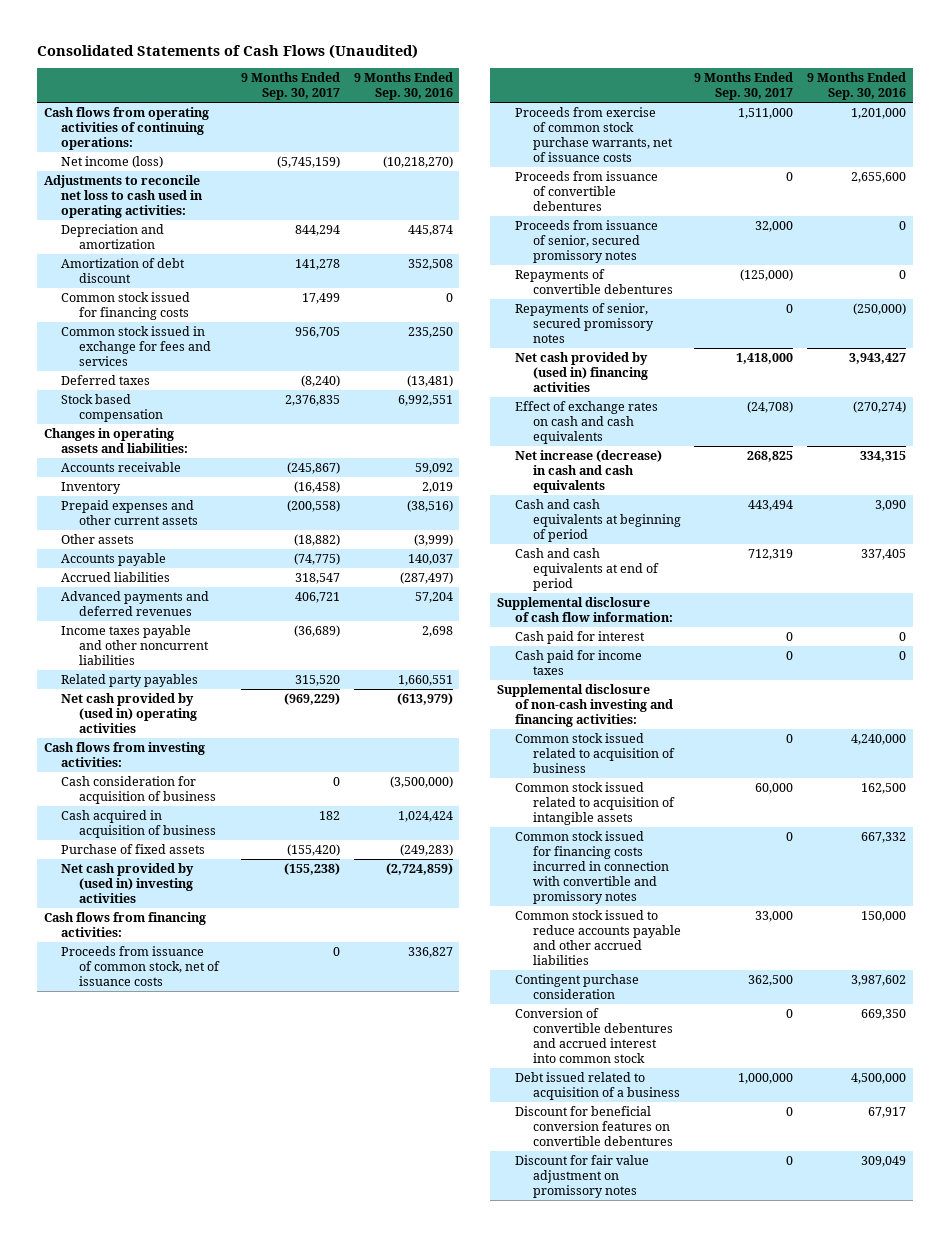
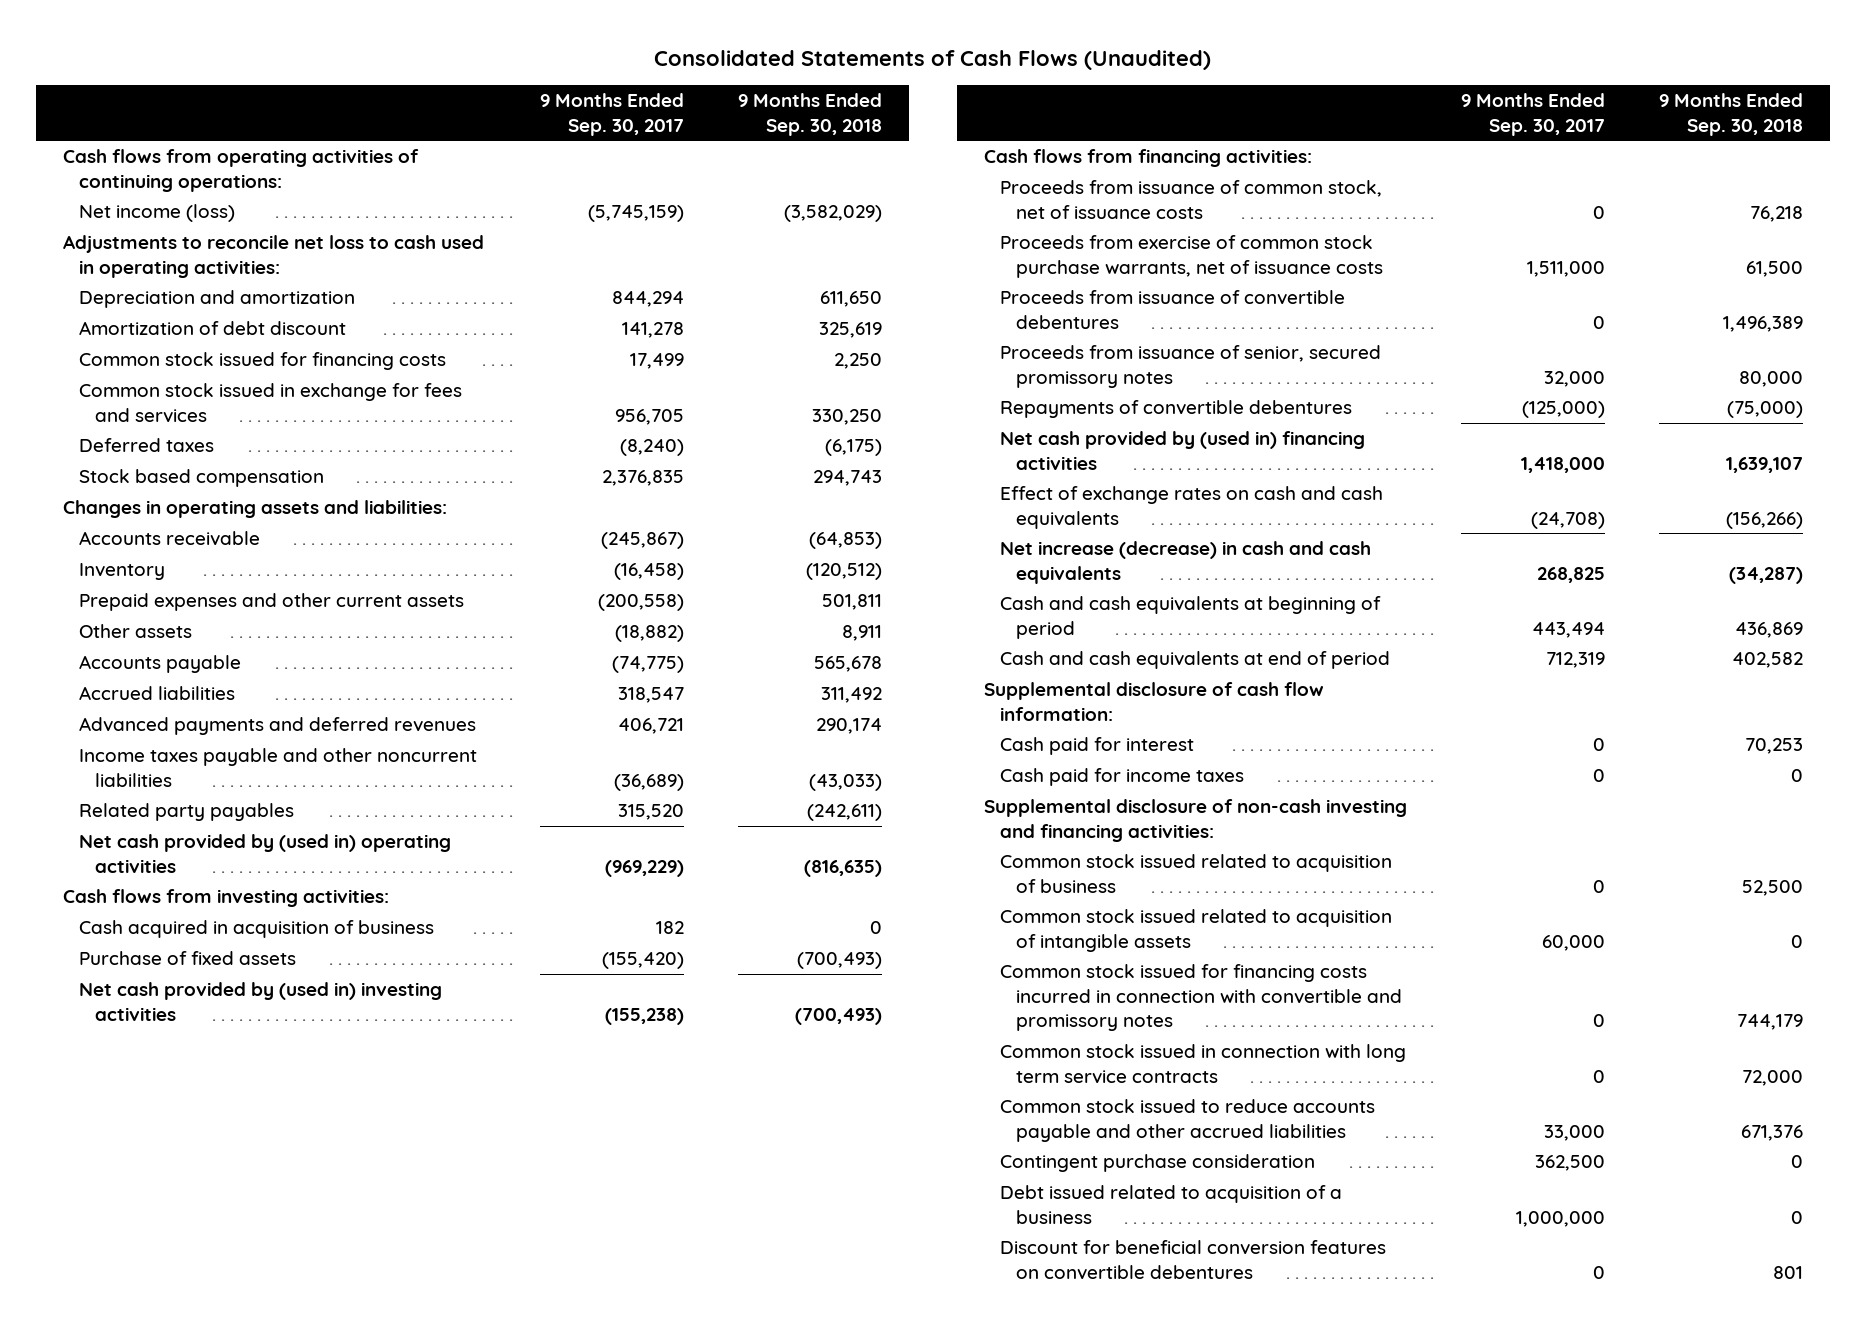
[353,72,453,101] 9 Months Ended Sep. 30, 2016 -> none
none -> [738,93,883,136] 9 Months Ended Sep. 30, 2018
[61,776,216,804] Cash consideration for acquisition of business -> none
[514,303,654,343] Repayments of senior, secured promissory notes -> none
none -> [999,1044,1406,1084] Common stock issued in connection with long term service contracts
[514,1008,673,1063] Conversion of convertible debentures and accrued interest into common stock -> none
[514,1155,649,1198] Discount for fair value adjustment on promissory notes -> none

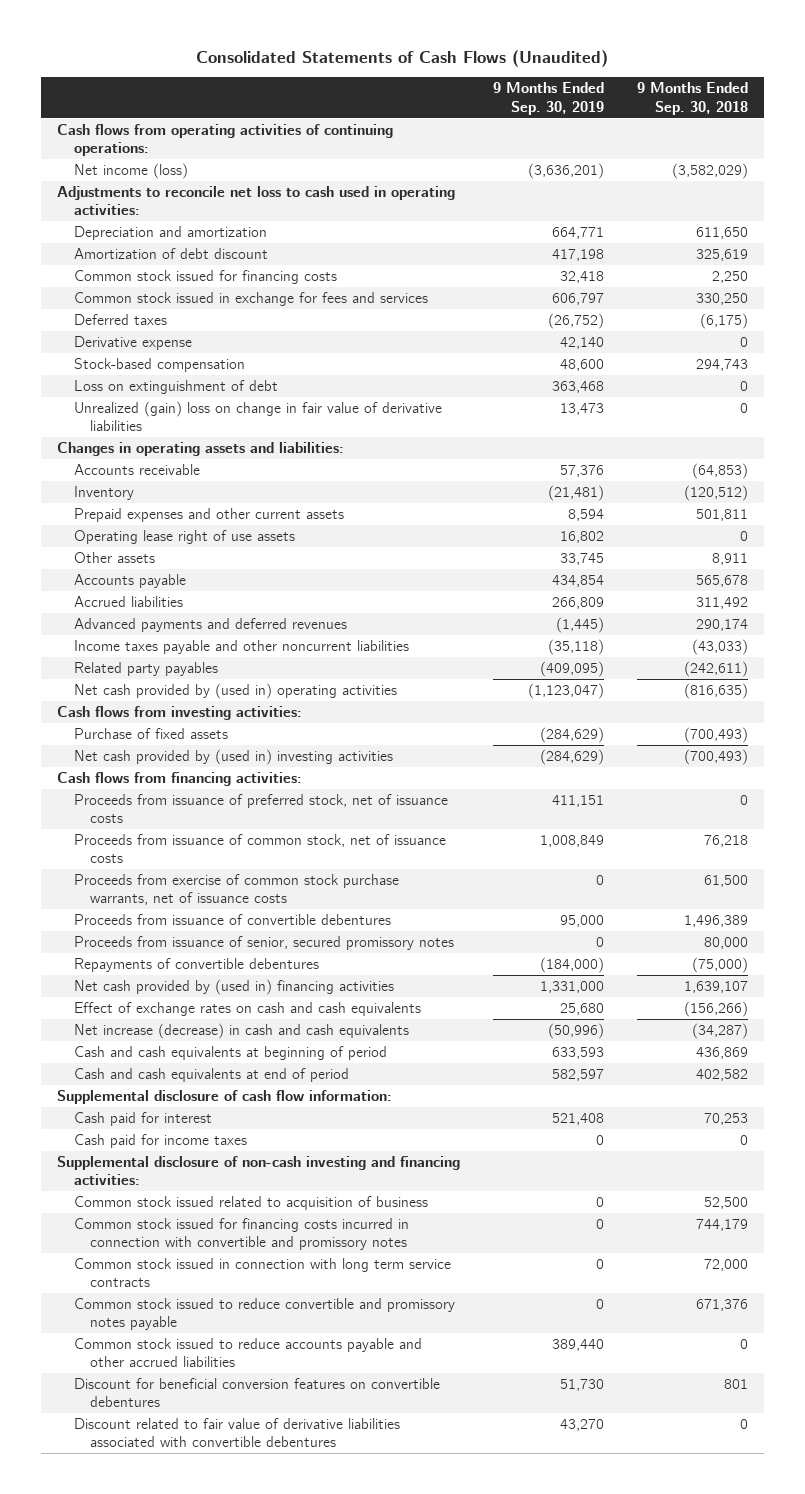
[540,93,685,136] 9 Months Ended Sep. 30, 2017 -> none
none -> [492,82,604,115] 9 Months Ended Sep. 30, 2019
none -> [73,335,192,350] Derivative expense
[78,469,324,488] Stock based compensation -> [73,357,245,372] Stock-based compensation
none -> [73,379,278,394] Loss on extinguishment of debt
none -> [73,400,442,432] Unrealized (gain) loss on change in fair value of derivative liabilities
none -> [73,529,295,544] Operating lease right of use assets
[78,920,434,939] Cash acquired in acquisition of business -> none
none -> [73,793,448,824] Proceeds from issuance of preferred stock, net of issuance costs
[999,909,1392,952] Common stock issued related to acquisition of intangible assets -> none
[999,1154,1315,1173] Contingent purchase consideration -> none
[999,1185,1342,1224] Debt issued related to acquisition of a business -> none
none -> [73,1297,455,1331] Common stock issued to reduce convertible and promissory notes payable
[1741,1124,1804,1141] 671,376 -> [739,1338,748,1349] 0
none -> [73,1417,400,1448] Discount related to fair value of derivative liabilities associated with convertible debentures

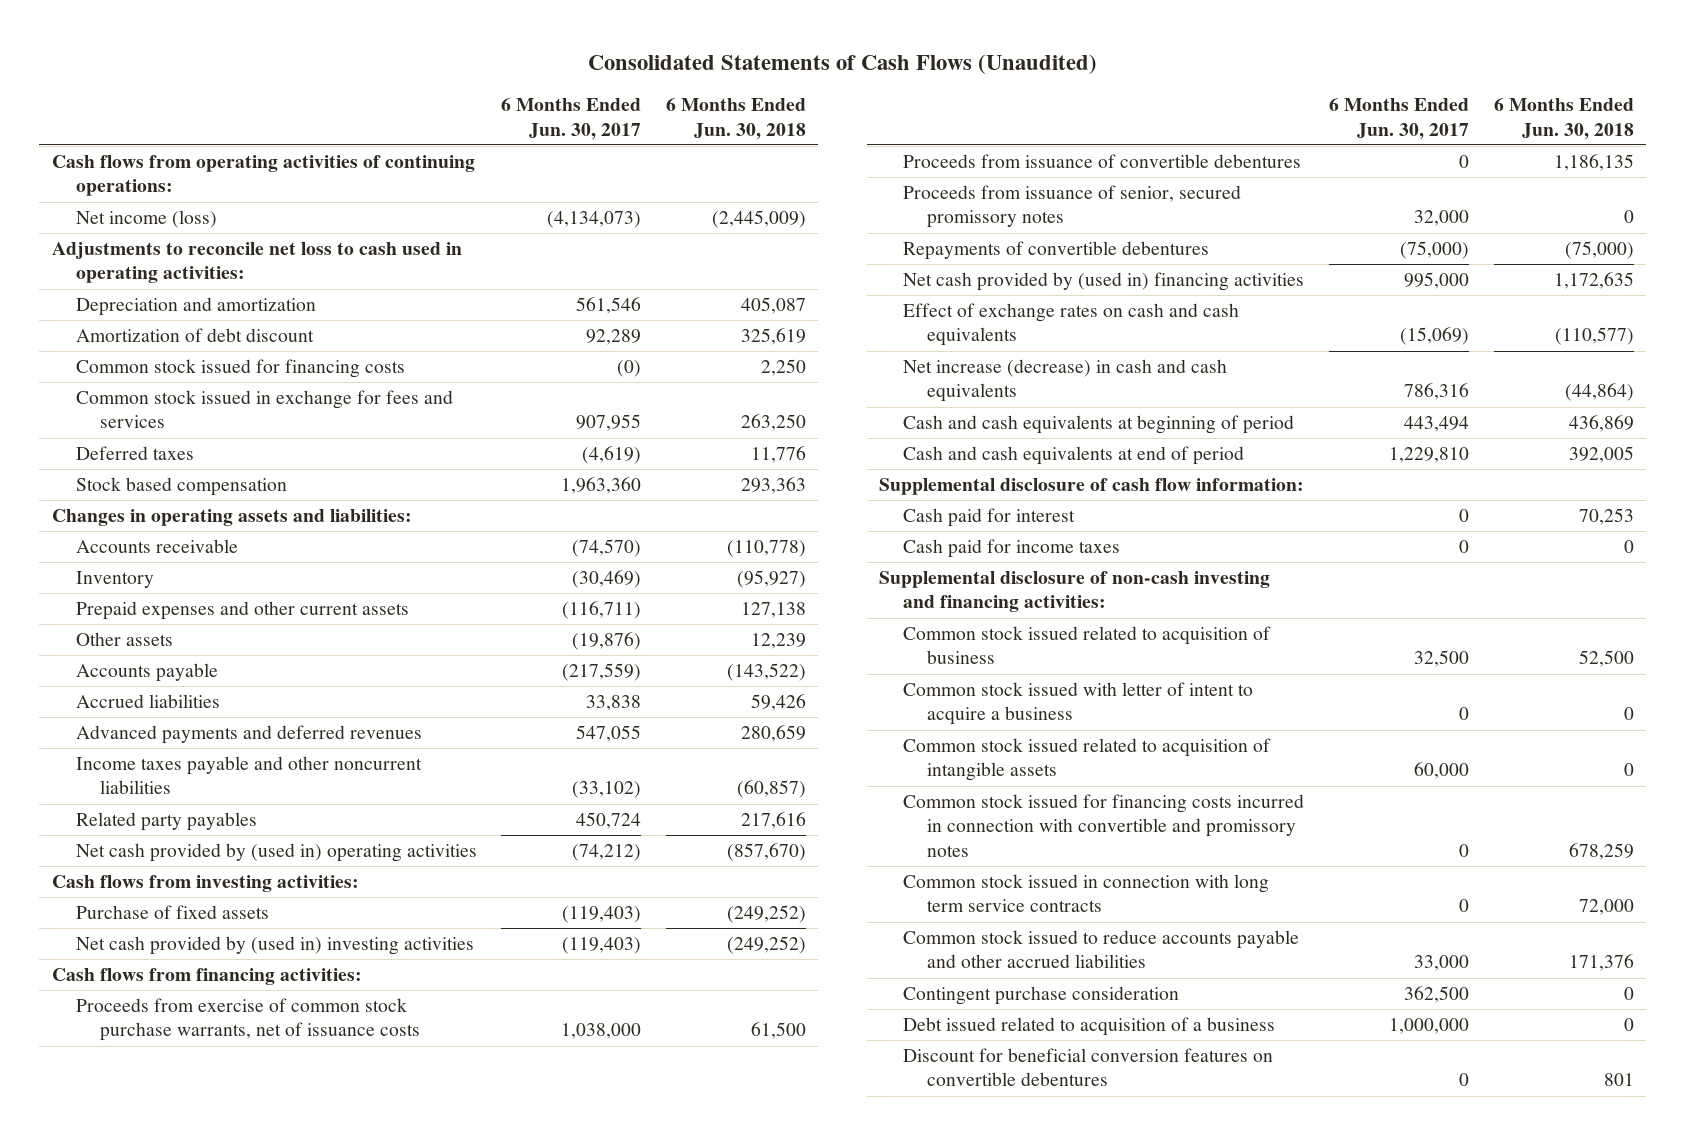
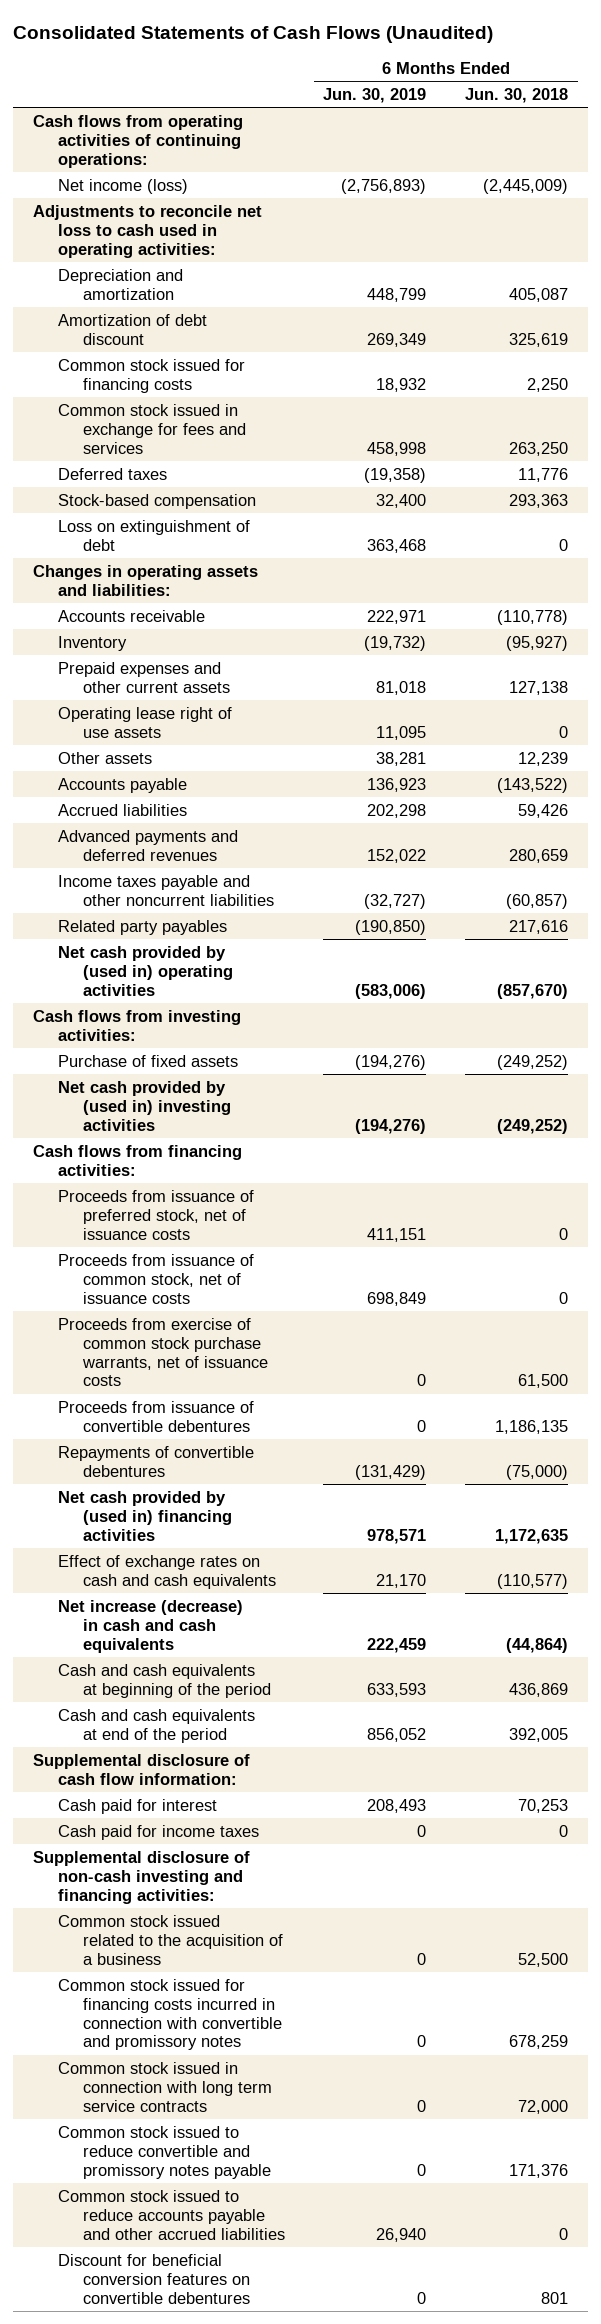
[501,98,642,140] 6 Months Ended Jun. 30, 2017 -> none
none -> [323,87,427,103] Jun. 30, 2019
[75,476,287,496] Stock based compensation -> [57,493,256,509] Stock-based compensation
none -> [57,519,250,551] Loss on extinguishment of debt
none -> [57,706,232,738] Operating lease right of use assets
none -> [57,1189,254,1240] Proceeds from issuance of preferred stock, net of issuance costs
none -> [57,1253,254,1304] Proceeds from issuance of common stock, net of issuance costs
[903,184,1242,229] Proceeds from issuance of senior, secured promissory notes -> none
[903,414,1295,434] Cash and cash equivalents at beginning of period -> [57,1663,271,1698] Cash and cash equivalents at beginning of the period
[903,445,1245,465] Cash and cash equivalents at end of period -> [57,1708,255,1743] Cash and cash equivalents at end of the period
[903,681,1254,726] Common stock issued with letter of intent to acquire a business -> none
[903,737,1272,782] Common stock issued related to acquisition of intangible assets -> none
[903,625,1272,665] Common stock issued related to acquisition of business -> [57,1914,283,1965] Common stock issued related to the acquisition of a business
[903,985,1180,1005] Contingent purchase consideration -> none
[903,1016,1276,1036] Debt issued related to acquisition of a business -> none
none -> [57,2125,271,2179] Common stock issued to reduce convertible and promissory notes payable
[1568,954,1634,972] 171,376 -> [559,2227,569,2240] 0

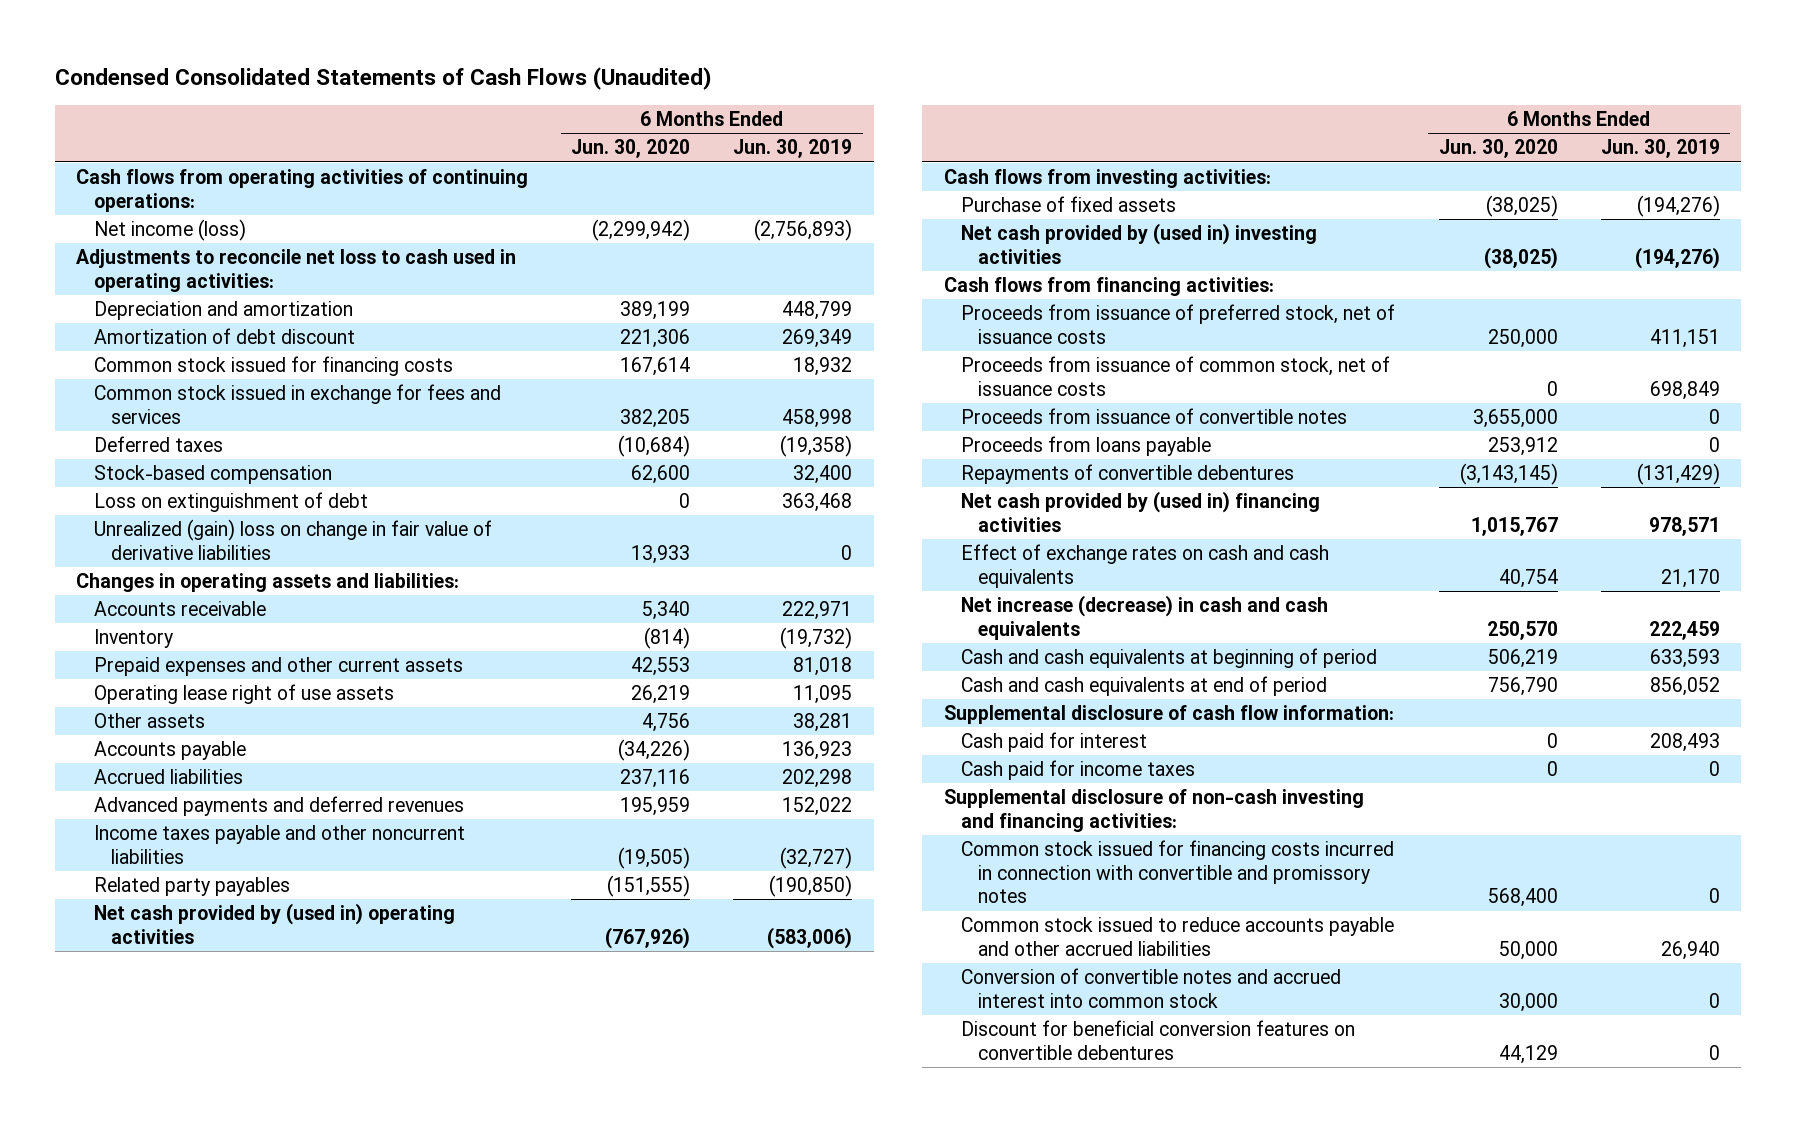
[13,25,494,43] Consolidated Statements of Cash Flows (Unaudited) -> [55,67,713,91] Condensed Consolidated Statements of Cash Flows (Unaudited)
[465,87,569,103] Jun. 30, 2018 -> none
none -> [571,139,691,159] Jun. 30, 2020
none -> [93,519,492,560] Unrealized (gain) loss on change in fair value of derivative liabilities
[57,1317,268,1387] Proceeds from exercise of common stock purchase warrants, net of issuance costs -> none
[57,1400,254,1432] Proceeds from issuance of convertible debentures -> [960,408,1347,425] Proceeds from issuance of convertible notes
none -> [960,436,1211,457] Proceeds from loans payable
[57,1663,271,1698] Cash and cash equivalents at beginning of the period -> [960,648,1377,669] Cash and cash equivalents at beginning of period
[57,1708,255,1743] Cash and cash equivalents at end of the period -> [960,676,1327,697] Cash and cash equivalents at end of period
[57,1914,283,1965] Common stock issued related to the acquisition of a business -> none
[57,2061,272,2112] Common stock issued in connection with long term service contracts -> none
[57,2125,271,2179] Common stock issued to reduce convertible and promissory notes payable -> none
none -> [960,968,1341,1008] Conversion of convertible notes and accrued interest into common stock

